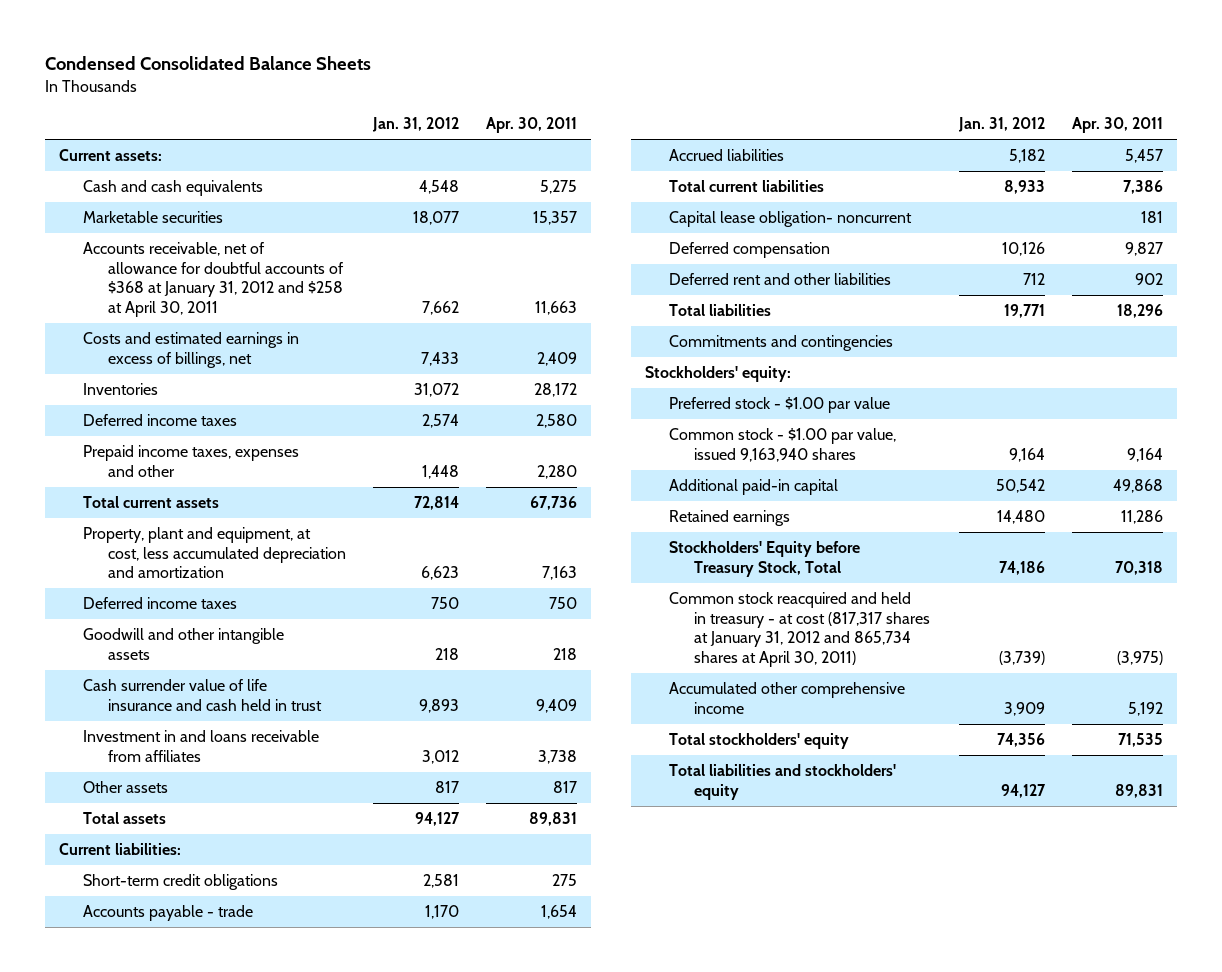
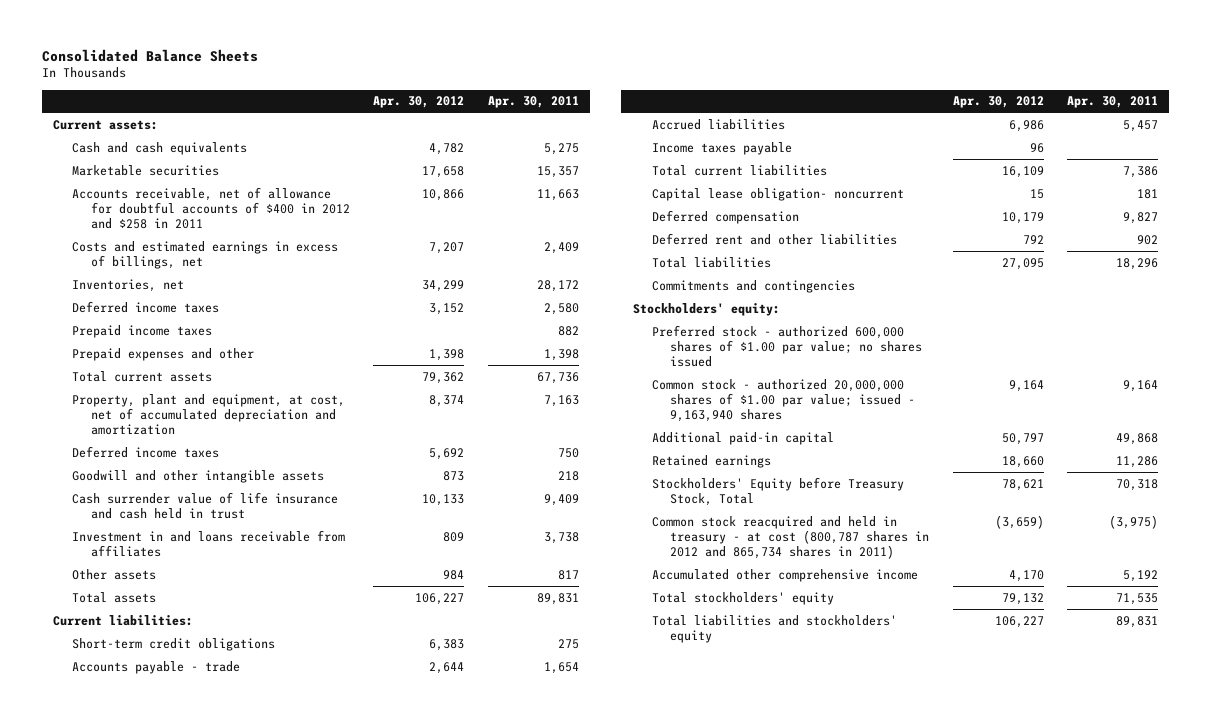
[45,55,372,70] Condensed Consolidated Balance Sheets -> [41,48,258,62] Consolidated Balance Sheets
[372,116,460,132] Jan. 31, 2012 -> none
none -> [373,96,465,109] Apr. 30, 2012
[83,242,344,317] Accounts receivable, net of allowance for doubtful accounts of $368 at January 31, 2012 and $258 at April 30, 2011 -> [72,186,351,229] Accounts receivable, net of allowance for doubtful accounts of $400 in 2012 and $258 in 2011
[83,383,159,396] Inventories -> [72,278,185,292] Inventories, net
none -> [72,324,213,338] Prepaid income taxes
[83,445,300,477] Prepaid income taxes, expenses and other -> [72,347,255,361] Prepaid expenses and other
[537,464,578,479] 2,280 -> [543,348,579,361] 1,398
[83,527,346,579] Property, plant and equipment, at cost, less accumulated depreciation and amortization -> [72,393,346,435] Property, plant and equipment, at cost, net of accumulated depreciation and amortization
none -> [651,141,792,155] Income taxes payable
[669,397,891,414] Preferred stock - $1.00 par value -> [651,324,923,367] Preferred stock - authorized 600,000 shares of $1.00 par value; no shares issued
[669,428,897,462] Common stock - $1.00 par value, issued 9,163,940 shares -> [651,378,916,422] Common stock - authorized 20,000,000 shares of $1.00 par value; issued - 9,163,940 shares
[669,592,930,667] Common stock reacquired and held in treasury - at cost (817,317 shares at January 31, 2012 and 865,734 shares at April 30, 2011) -> [651,515,930,559] Common stock reacquired and held in treasury - at cost (800,787 shares in 2012 and 865,734 shares in 2011)

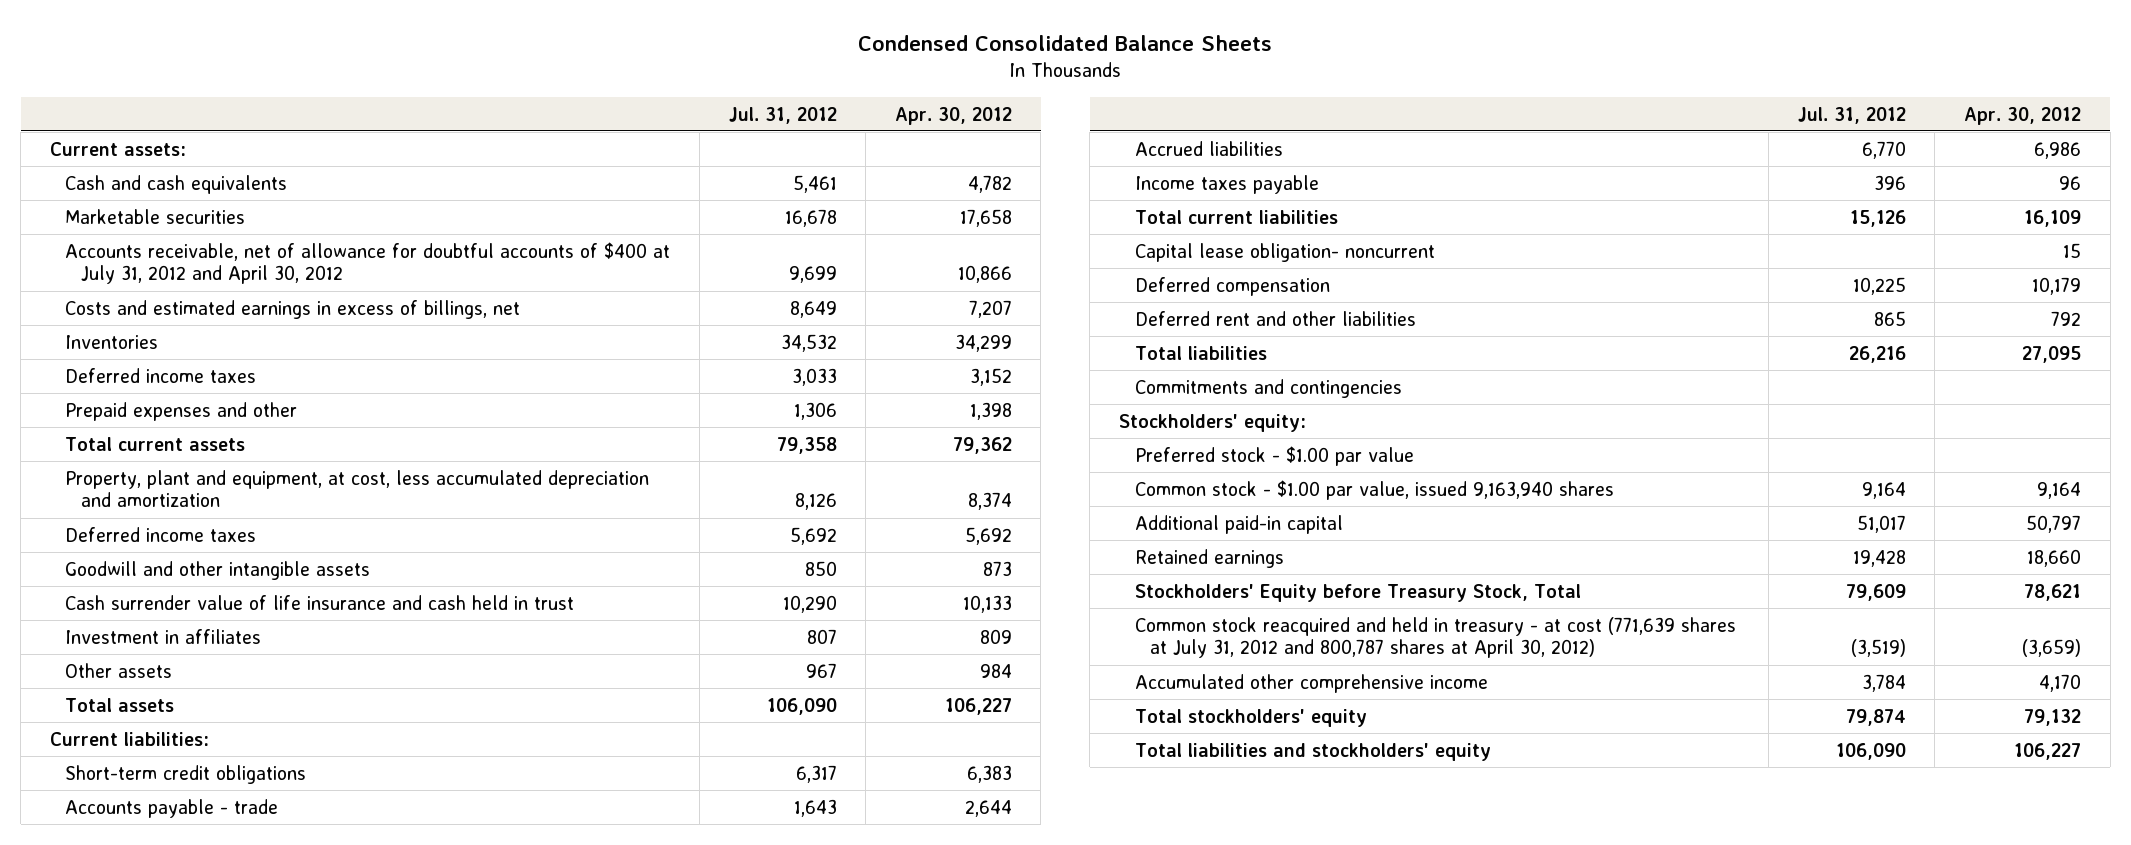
[41,48,258,62] Consolidated Balance Sheets -> [858,34,1273,51] Condensed Consolidated Balance Sheets
[487,96,579,109] Apr. 30, 2011 -> none
none -> [728,106,837,124] Jul. 31, 2012
[72,186,351,229] Accounts receivable, net of allowance for doubtful accounts of $400 in 2012 and $258 in 2011 -> [65,241,671,285] Accounts receivable, net of allowance for doubtful accounts of $400 at July 31, 2012 and April 30, 2012
[72,278,185,292] Inventories, net -> [65,334,159,349] Inventories
[72,324,213,338] Prepaid income taxes -> none
[72,393,346,435] Property, plant and equipment, at cost, net of accumulated depreciation and amortization -> [65,469,650,508] Property, plant and equipment, at cost, less accumulated depreciation and amortization
[72,529,346,557] Investment in and loans receivable from affiliates -> [65,628,262,644] Investment in affiliates
[651,324,923,367] Preferred stock - authorized 600,000 shares of $1.00 par value; no shares issued -> [1134,445,1414,466] Preferred stock - $1.00 par value
[651,378,916,422] Common stock - authorized 20,000,000 shares of $1.00 par value; issued - 9,163,940 shares -> [1134,479,1614,500] Common stock - $1.00 par value, issued 9,163,940 shares
[651,515,930,559] Common stock reacquired and held in treasury - at cost (800,787 shares in 2012 and 865,734 shares in 2011) -> [1134,616,1736,659] Common stock reacquired and held in treasury - at cost (771,639 shares at July 31, 2012 and 800,787 shares at April 30, 2012)

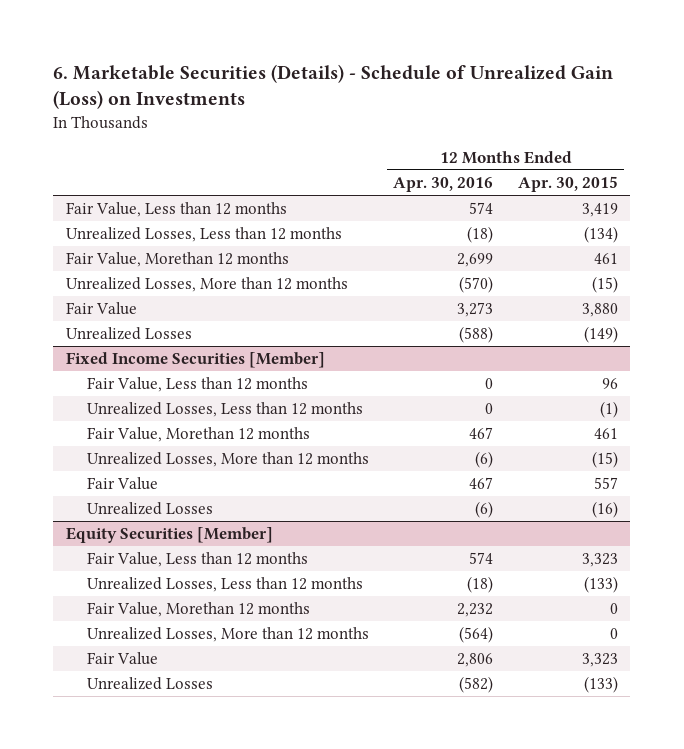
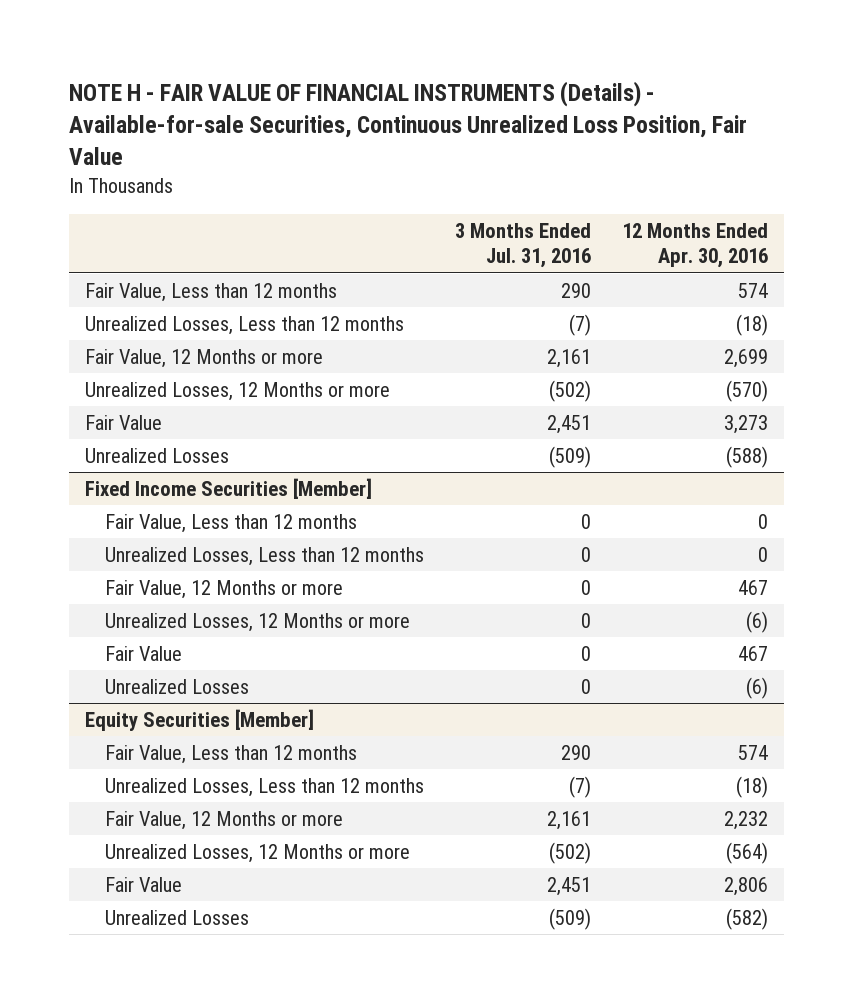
[53,64,614,110] 6. Marketable Securities (Details) - Schedule of Unrealized Gain (Loss) on Investments -> [69,81,748,166] NOTE H - FAIR VALUE OF FINANCIAL INSTRUMENTS (Details) - Available-for-sale Securities, Continuous Unrealized Loss Position, Fair Value
[517,175,618,192] Apr. 30, 2015 -> none
none -> [455,222,592,269] 3 Months Ended Jul. 31, 2016
[65,251,289,267] Fair Value, Morethan 12 months -> [85,348,324,368] Fair Value, 12 Months or more
[65,276,348,292] Unrealized Losses, More than 12 months -> [85,381,391,401] Unrealized Losses, 12 Months or more
[86,426,310,442] Fair Value, Morethan 12 months -> [104,579,343,599] Fair Value, 12 Months or more
[86,451,369,467] Unrealized Losses, More than 12 months -> [104,612,410,632] Unrealized Losses, 12 Months or more
[86,601,310,617] Fair Value, Morethan 12 months -> [104,810,343,830] Fair Value, 12 Months or more
[86,626,369,642] Unrealized Losses, More than 12 months -> [104,843,410,863] Unrealized Losses, 12 Months or more

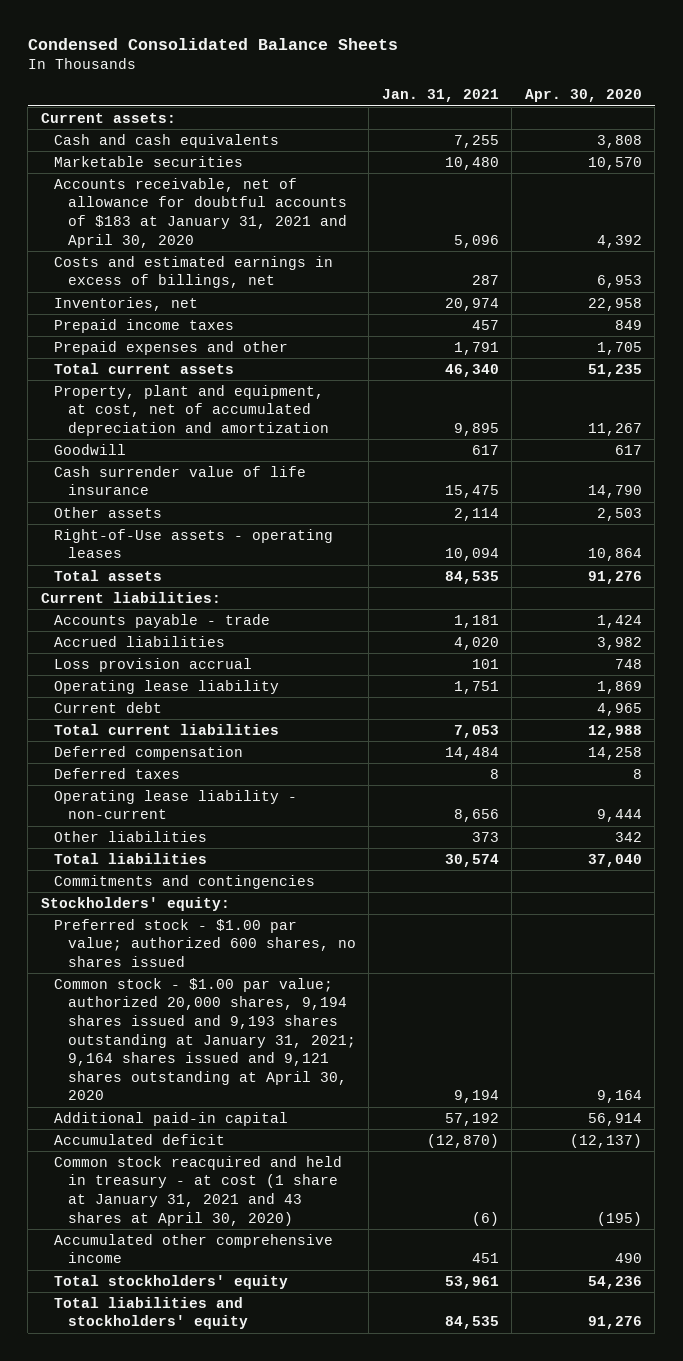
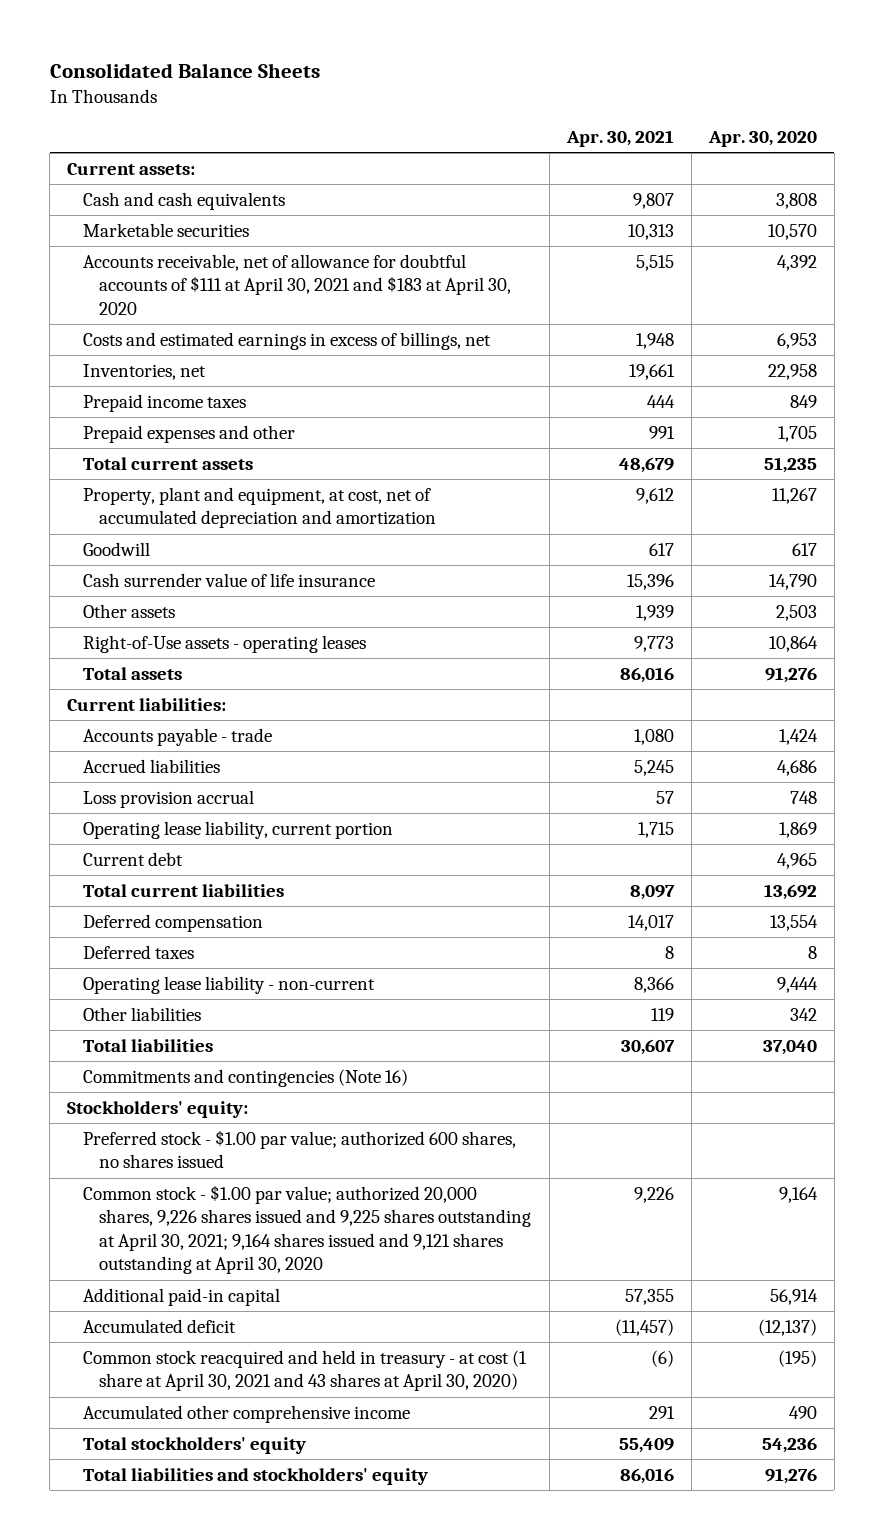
[27,38,398,51] Condensed Consolidated Balance Sheets -> [49,63,320,79] Consolidated Balance Sheets
[381,89,499,103] Jan. 31, 2021 -> none
none -> [565,130,674,148] Apr. 30, 2021
[54,177,347,248] Accounts receivable, net of allowance for doubtful accounts of $183 at January 31, 2021 and April 30, 2020 -> [83,253,512,315] Accounts receivable, net of allowance for doubtful accounts of $111 at April 30, 2021 and $183 at April 30, 2020
[596,636,642,650] 3,982 -> [776,759,817,776] 4,686
[54,679,280,694] Operating lease liability -> [83,820,394,839] Operating lease liability, current portion
[587,724,642,738] 12,988 -> [763,883,817,900] 13,692
[587,746,642,760] 14,258 -> [769,914,818,931] 13,554
[54,874,316,889] Commitments and contingencies -> [83,1068,409,1087] Commitments and contingencies (Note 16)
[54,977,356,1101] Common stock - $1.00 par value; authorized 20,000 shares, 9,194 shares issued and 9,193 shares outstanding at January 31, 2021; 9,164 shares issued and 9,121 shares outstanding at April 30, 2020 -> [83,1184,532,1275] Common stock - $1.00 par value; authorized 20,000 shares, 9,226 shares issued and 9,225 shares outstanding at April 30, 2021; 9,164 shares issued and 9,121 shares outstanding at April 30, 2020
[54,1155,343,1226] Common stock reacquired and held in treasury - at cost (1 share at January 31, 2021 and 43 shares at April 30, 2020) -> [83,1349,528,1392] Common stock reacquired and held in treasury - at cost (1 share at April 30, 2021 and 43 shares at April 30, 2020)

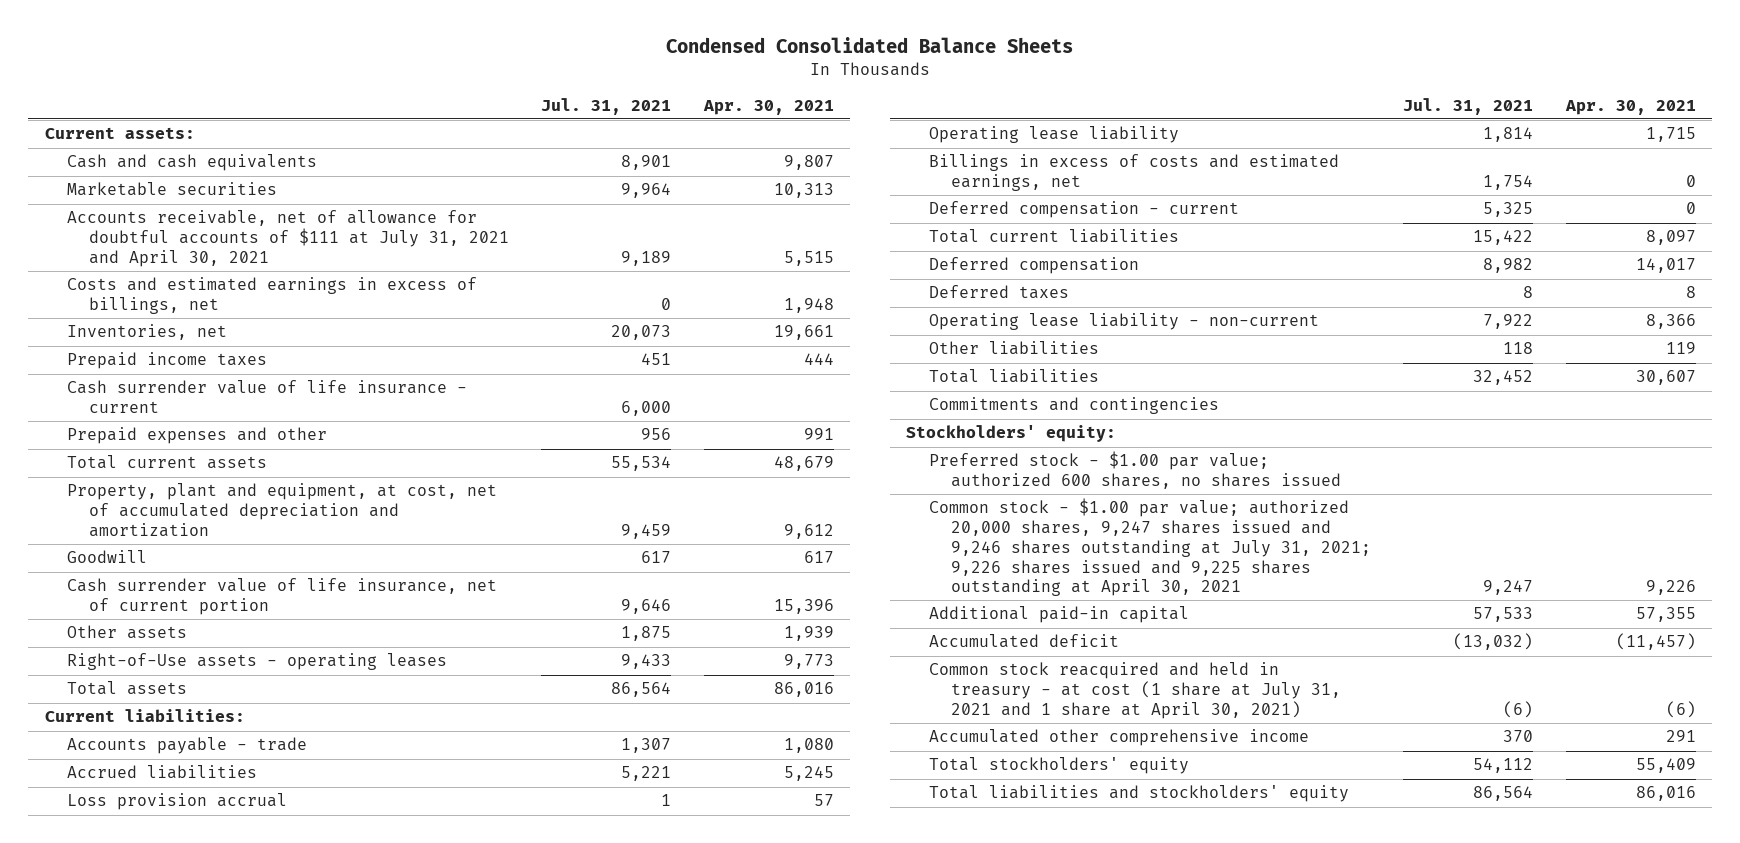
[49,63,320,79] Consolidated Balance Sheets -> [666,37,1074,54] Condensed Consolidated Balance Sheets
[707,131,817,148] Apr. 30, 2020 -> none
none -> [541,97,672,115] Jul. 31, 2021
[83,253,512,315] Accounts receivable, net of allowance for doubtful accounts of $111 at April 30, 2021 and $183 at April 30, 2020 -> [66,210,509,267] Accounts receivable, net of allowance for doubtful accounts of $111 at July 31, 2021 and April 30, 2021
none -> [66,380,467,414] Cash surrender value of life insurance - current
[83,572,376,587] Cash surrender value of life insurance -> [66,578,497,616] Cash surrender value of life insurance, net of current portion
[83,851,184,866] Current debt -> none
[83,820,394,839] Operating lease liability, current portion -> [928,126,1179,144] Operating lease liability
none -> [928,154,1339,192] Billings in excess of costs and estimated earnings, net
none -> [928,201,1239,219] Deferred compensation - current
[83,1068,409,1087] Commitments and contingencies (Note 16) -> [928,397,1219,415] Commitments and contingencies
[83,1184,532,1275] Common stock - $1.00 par value; authorized 20,000 shares, 9,226 shares issued and 9,225 shares outstanding at April 30, 2021; 9,164 shares issued and 9,121 shares outstanding at April 30, 2020 -> [928,498,1371,597] Common stock - $1.00 par value; authorized 20,000 shares, 9,247 shares issued and 9,246 shares outstanding at July 31, 2021; 9,226 shares issued and 9,225 shares outstanding at April 30, 2021
[83,1349,528,1392] Common stock reacquired and held in treasury - at cost (1 share at April 30, 2021 and 43 shares at April 30, 2020) -> [928,662,1341,719] Common stock reacquired and held in treasury - at cost (1 share at July 31, 2021 and 1 share at April 30, 2021)

